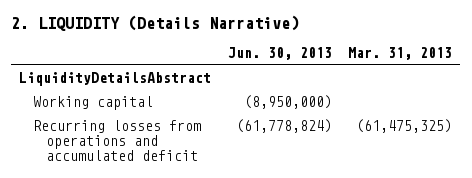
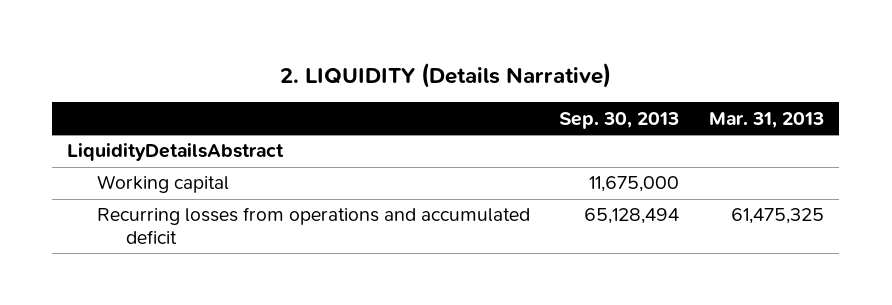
[227,46,332,60] Jun. 30, 2013 -> none
none -> [559,111,680,129] Sep. 30, 2013
[356,119,453,134] (61,475,325) -> [731,208,825,225] 61,475,325

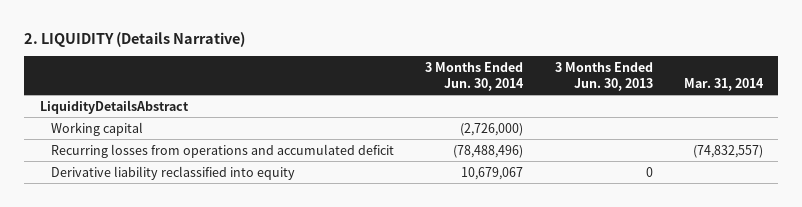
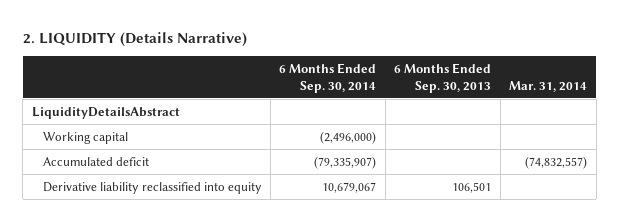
[425,61,525,92] 3 Months Ended Jun. 30, 2014 -> none
[554,61,653,92] 3 Months Ended Jun. 30, 2013 -> none
none -> [279,63,377,93] 6 Months Ended Sep. 30, 2014
none -> [394,63,492,93] 6 Months Ended Sep. 30, 2013
[51,143,395,158] Recurring losses from operations and accumulated deficit -> [42,156,149,166] Accumulated deficit

